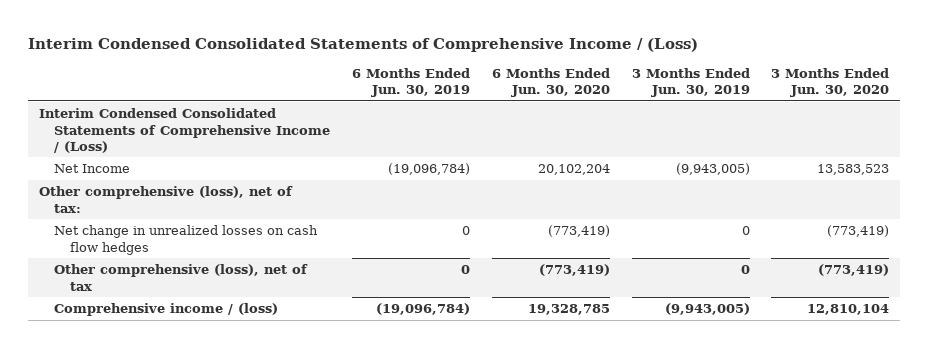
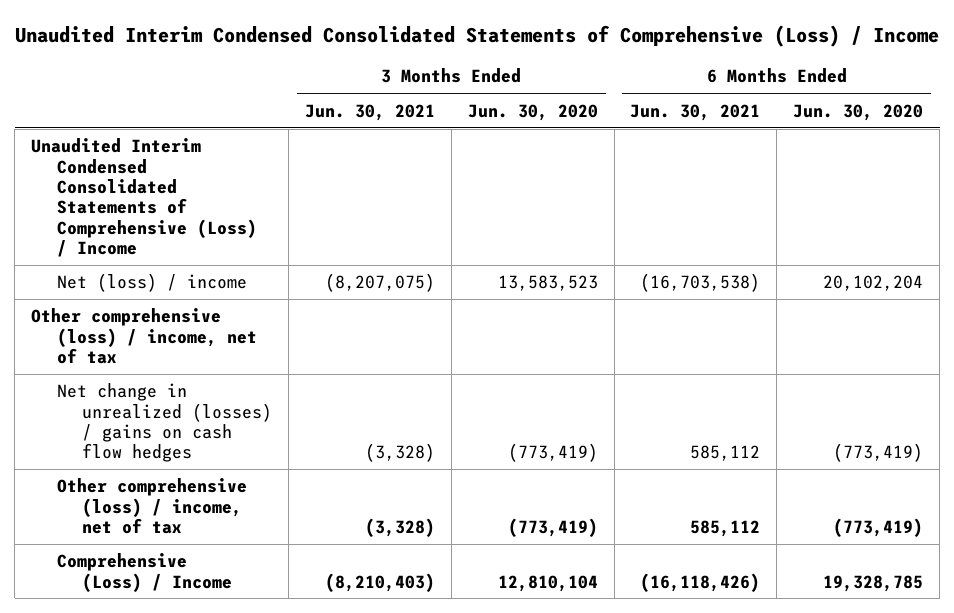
[28,37,699,52] Interim Condensed Consolidated Statements of Comprehensive Income / (Loss) -> [15,24,940,47] Unaudited Interim Condensed Consolidated Statements of Comprehensive (Loss) / Income
[352,68,471,98] 6 Months Ended Jun. 30, 2019 -> none
[631,68,750,98] 3 Months Ended Jun. 30, 2019 -> none
none -> [304,103,435,121] Jun. 30, 2021
none -> [630,103,761,121] Jun. 30, 2021
[39,108,331,153] Interim Condensed Consolidated Statements of Comprehensive Income / (Loss) -> [31,138,257,257] Unaudited Interim Condensed Consolidated Statements of Comprehensive (Loss) / Income
[54,164,131,174] Net Income -> [56,273,247,293] Net (loss) / income
[39,186,294,213] Other comprehensive (loss), net of tax: -> [31,308,257,364] Other comprehensive (loss) / income, net of tax
[54,225,319,255] Net change in unrealized losses on cash flow hedges -> [56,383,273,463] Net change in unrealized (losses) / gains on cash flow hedges
[54,264,309,291] Other comprehensive (loss), net of tax -> [56,478,247,534] Other comprehensive (loss) / income, net of tax
[54,303,279,317] Comprehensive income / (loss) -> [56,553,233,592] Comprehensive (Loss) / Income

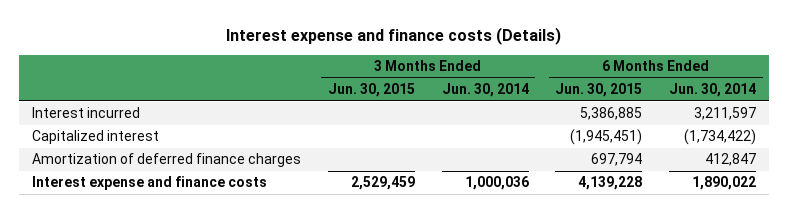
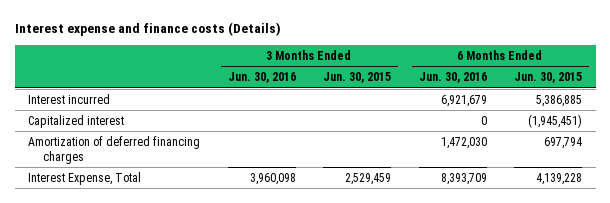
[441,83,529,98] Jun. 30, 2014 -> none
[668,83,756,98] Jun. 30, 2014 -> none
none -> [227,72,296,84] Jun. 30, 2016
none -> [418,72,487,84] Jun. 30, 2016
[32,153,302,168] Amortization of deferred finance charges -> [28,135,201,165] Amortization of deferred financing charges
[32,176,268,191] Interest expense and finance costs -> [28,171,142,185] Interest Expense, Total

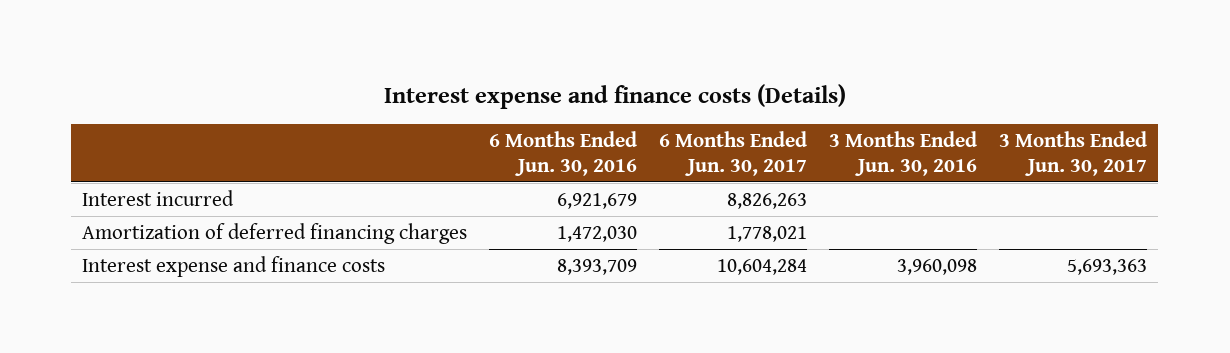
[323,72,392,84] Jun. 30, 2015 -> none
[513,72,582,84] Jun. 30, 2015 -> none
none -> [659,130,808,176] 6 Months Ended Jun. 30, 2017
none -> [999,130,1148,176] 3 Months Ended Jun. 30, 2017
[28,114,125,128] Capitalized interest -> none
[28,171,142,185] Interest Expense, Total -> [82,255,386,277] Interest expense and finance costs

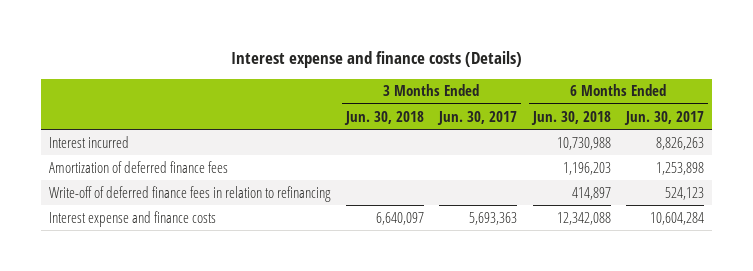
[489,130,638,176] 6 Months Ended Jun. 30, 2016 -> none
[829,130,978,176] 3 Months Ended Jun. 30, 2016 -> none
none -> [343,110,424,125] Jun. 30, 2018
none -> [530,110,611,125] Jun. 30, 2018
[82,222,468,244] Amortization of deferred financing charges -> [48,160,228,173] Amortization of deferred finance fees
[727,225,808,242] 1,778,021 -> [656,161,705,175] 1,253,898
none -> [48,185,331,202] Write-off of deferred finance fees in relation to refinancing

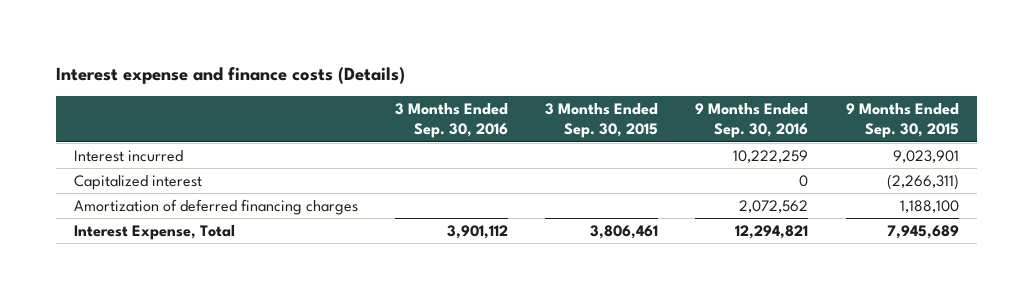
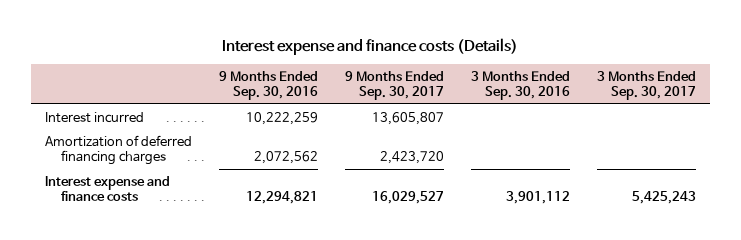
[545,103,659,139] 3 Months Ended Sep. 30, 2015 -> none
[845,103,959,139] 9 Months Ended Sep. 30, 2015 -> none
none -> [344,70,444,101] 9 Months Ended Sep. 30, 2017
none -> [597,70,697,101] 3 Months Ended Sep. 30, 2017
[74,174,203,190] Capitalized interest -> none
[74,224,236,240] Interest Expense, Total -> [44,175,170,202] Interest expense and finance costs

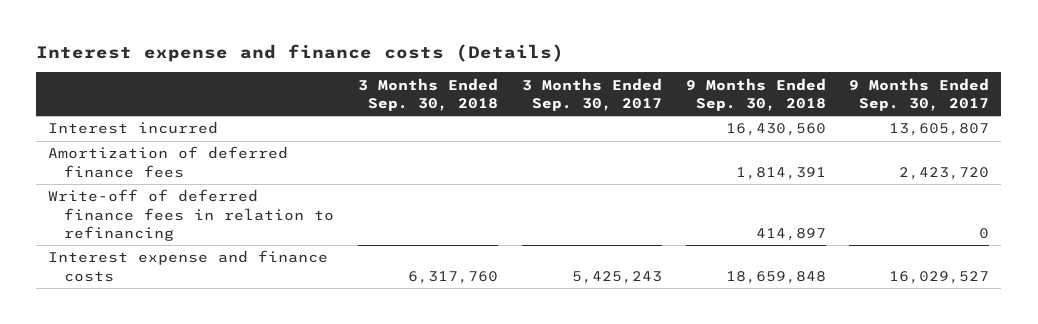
[218,70,318,101] 9 Months Ended Sep. 30, 2016 -> none
[471,70,571,101] 3 Months Ended Sep. 30, 2016 -> none
none -> [357,77,498,111] 3 Months Ended Sep. 30, 2018
none -> [685,77,826,111] 9 Months Ended Sep. 30, 2018
[44,134,192,166] Amortization of deferred financing charges -> [48,146,289,178] Amortization of deferred finance fees
none -> [48,189,334,241] Write-off of deferred finance fees in relation to refinancing

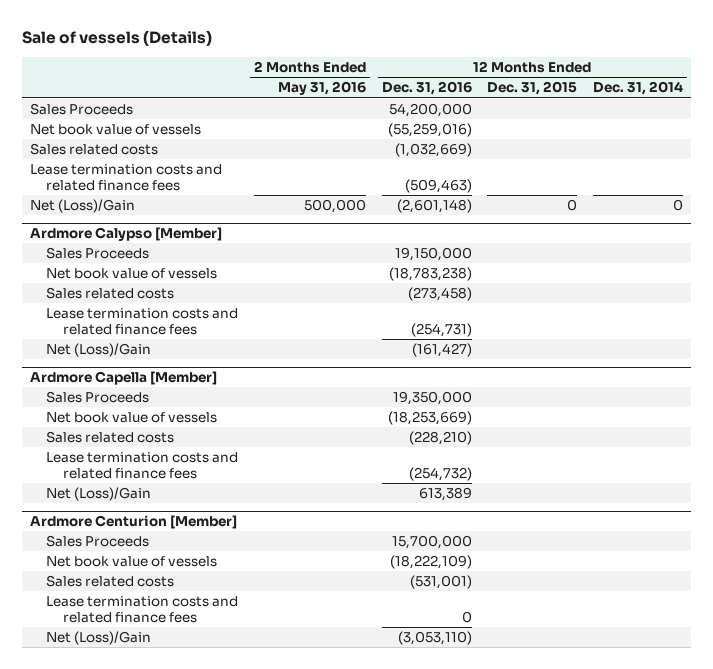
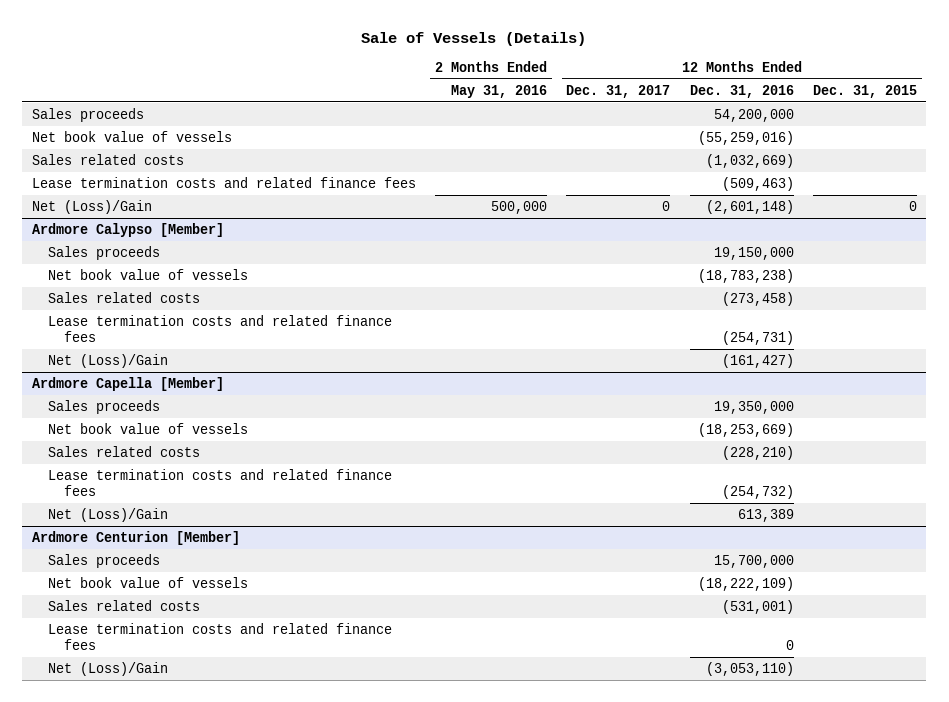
[22,30,213,47] Sale of vessels (Details) -> [361,31,587,46] Sale of Vessels (Details)
[593,81,684,96] Dec. 31, 2014 -> none
none -> [566,84,671,98] Dec. 31, 2017
[30,103,134,116] Sales Proceeds -> [31,107,144,122] Sales proceeds
[46,247,150,260] Sales Proceeds -> [47,245,160,260] Sales proceeds
[46,391,150,404] Sales Proceeds -> [47,399,160,414] Sales proceeds
[46,535,150,548] Sales Proceeds -> [47,553,160,568] Sales proceeds

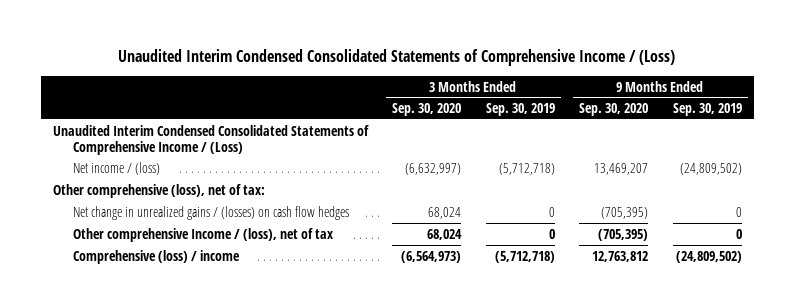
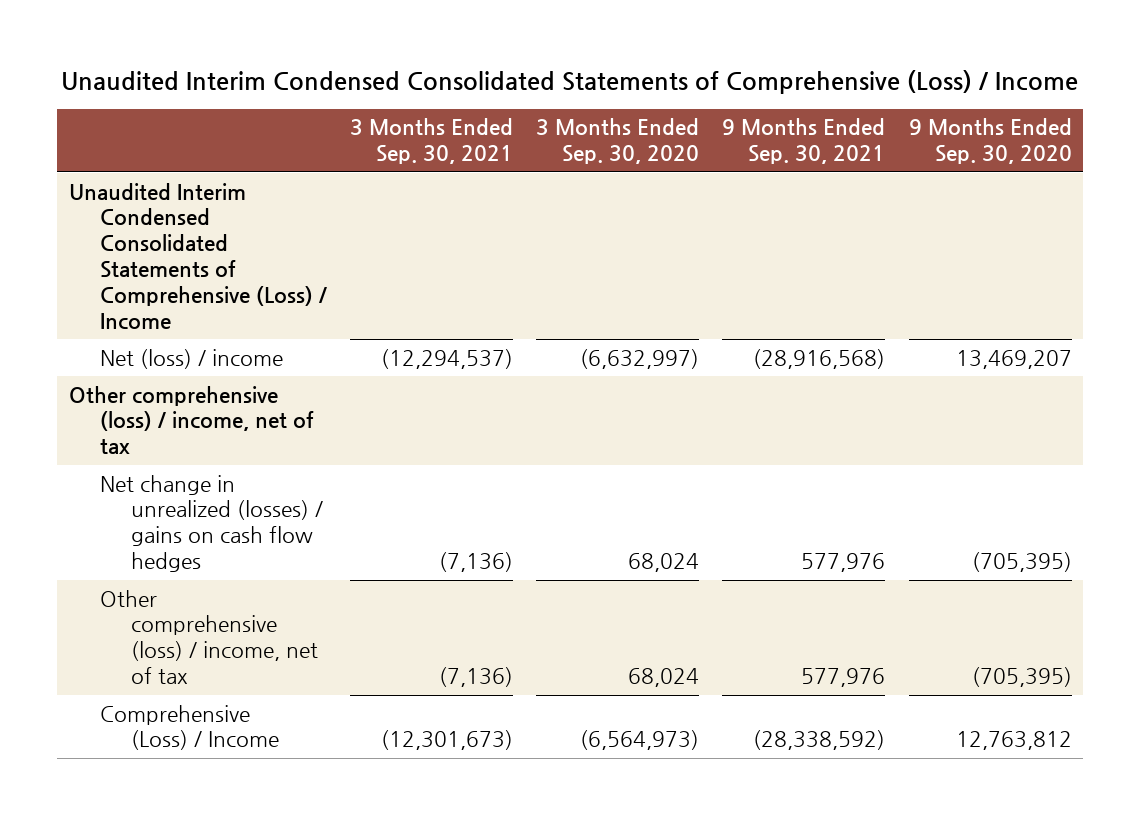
[118,49,676,67] Unaudited Interim Condensed Consolidated Statements of Comprehensive Income / (Loss) -> [61,69,1079,94] Unaudited Interim Condensed Consolidated Statements of Comprehensive (Loss) / Income
[485,103,555,117] Sep. 30, 2019 -> none
[672,103,742,117] Sep. 30, 2019 -> none
none -> [350,118,514,165] 3 Months Ended Sep. 30, 2021
none -> [722,118,886,165] 9 Months Ended Sep. 30, 2021
[52,124,369,155] Unaudited Interim Condensed Consolidated Statements of Comprehensive Income / (Loss) -> [68,182,328,330] Unaudited Interim Condensed Consolidated Statements of Comprehensive (Loss) / Income
[72,161,160,175] Net income / (loss) -> [100,348,284,369] Net (loss) / income
[52,183,265,198] Other comprehensive (loss), net of tax: -> [68,385,315,455] Other comprehensive (loss) / income, net of tax
[72,205,349,220] Net change in unrealized gains / (losses) on cash flow hedges -> [100,474,324,573] Net change in unrealized (losses) / gains on cash flow hedges
[72,227,333,242] Other comprehensive Income / (loss), net of tax -> [100,589,319,685] Other comprehensive (loss) / income, net of tax
[72,249,240,264] Comprehensive (loss) / income -> [100,704,280,751] Comprehensive (Loss) / Income

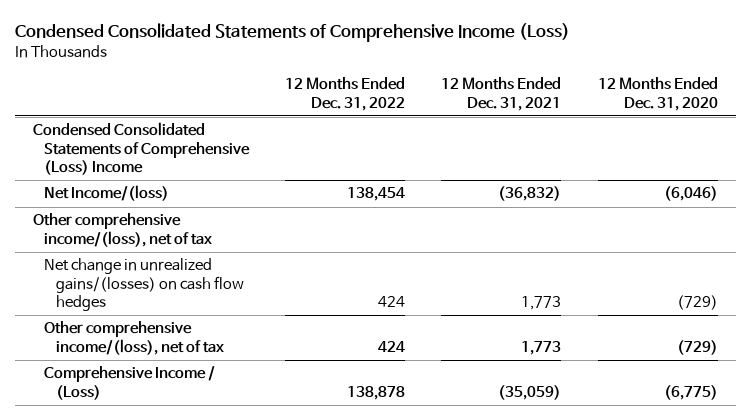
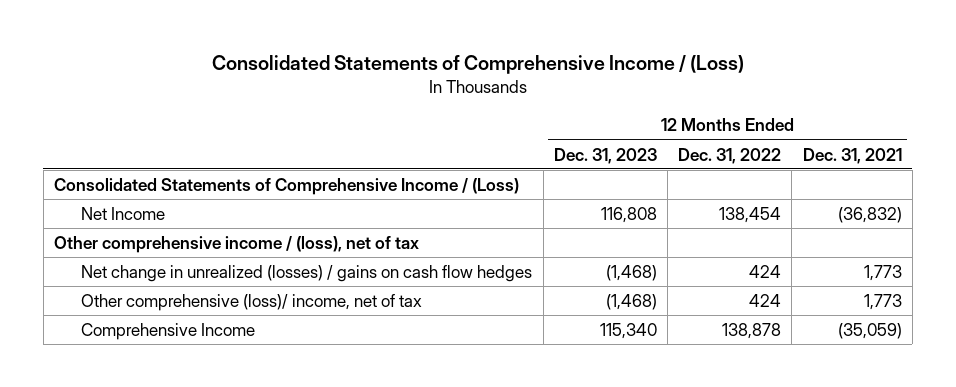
[14,23,570,43] Condensed Consolidated Statements of Comprehensive Income (Loss) -> [211,54,744,74] Consolidated Statements of Comprehensive Income / (Loss)
[597,77,718,111] 12 Months Ended Dec. 31, 2020 -> none
none -> [553,147,657,164] Dec. 31, 2023
[32,122,251,176] Condensed Consolidated Statements of Comprehensive (Loss) Income -> [54,177,520,195] Consolidated Statements of Comprehensive Income / (Loss)
[44,185,170,202] Net Income/(loss) -> [81,206,166,220] Net Income
[32,213,213,247] Other comprehensive income/(loss), net of tax -> [54,235,420,253] Other comprehensive income / (loss), net of tax
[44,258,244,312] Net change in unrealized gains/(losses) on cash flow hedges -> [81,264,533,282] Net change in unrealized (losses) / gains on cash flow hedges
[44,321,224,355] Other comprehensive income/(loss), net of tax -> [81,293,423,311] Other comprehensive (loss)/ income, net of tax
[44,366,216,400] Comprehensive Income / (Loss) -> [81,322,256,340] Comprehensive Income

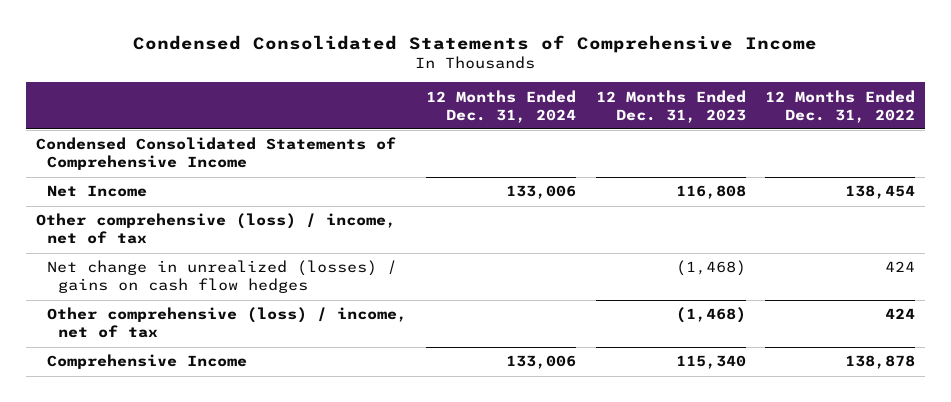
[211,54,744,74] Consolidated Statements of Comprehensive Income / (Loss) -> [133,34,818,53] Condensed Consolidated Statements of Comprehensive Income
[802,147,902,164] Dec. 31, 2021 -> none
none -> [426,89,577,123] 12 Months Ended Dec. 31, 2024
[54,177,520,195] Consolidated Statements of Comprehensive Income / (Loss) -> [36,137,397,171] Condensed Consolidated Statements of Comprehensive Income
[54,235,420,253] Other comprehensive income / (loss), net of tax -> [36,213,397,245] Other comprehensive (loss) / income, net of tax
[81,293,423,311] Other comprehensive (loss)/ income, net of tax -> [47,307,408,339] Other comprehensive (loss) / income, net of tax

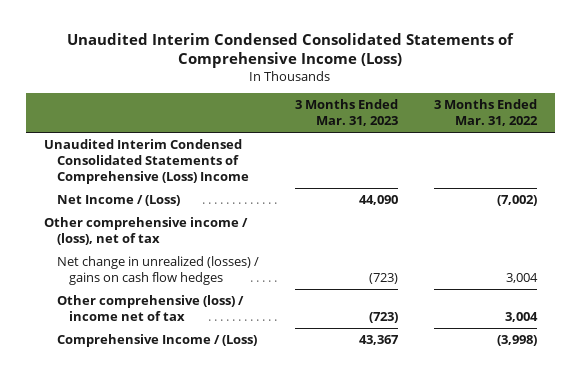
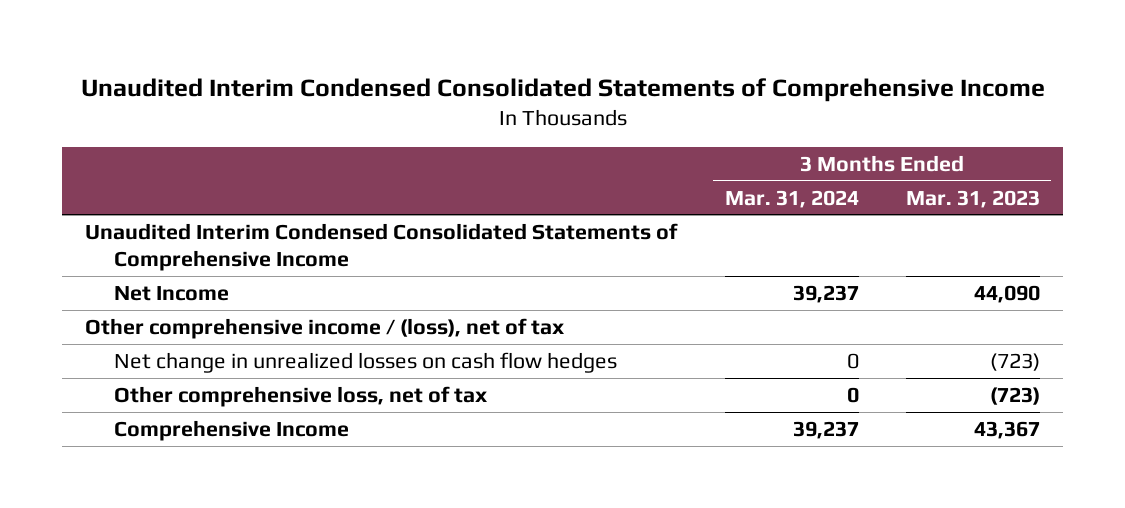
[67,32,515,69] Unaudited Interim Condensed Consolidated Statements of Comprehensive Income (Loss) -> [80,77,1045,102] Unaudited Interim Condensed Consolidated Statements of Comprehensive Income
[433,99,538,127] 3 Months Ended Mar. 31, 2022 -> none
none -> [724,189,859,208] Mar. 31, 2024
[43,138,249,184] Unaudited Interim Condensed Consolidated Statements of Comprehensive (Loss) Income -> [85,223,679,271] Unaudited Interim Condensed Consolidated Statements of Comprehensive Income
[56,194,180,206] Net Income / (Loss) -> [114,286,230,302] Net Income
[56,255,259,285] Net change in unrealized (losses) / gains on cash flow hedges -> [114,352,618,374] Net change in unrealized losses on cash flow hedges
[56,294,244,321] Other comprehensive (loss) / income net of tax -> [114,386,489,408] Other comprehensive loss, net of tax
[56,333,257,347] Comprehensive Income / (Loss) -> [114,420,350,442] Comprehensive Income

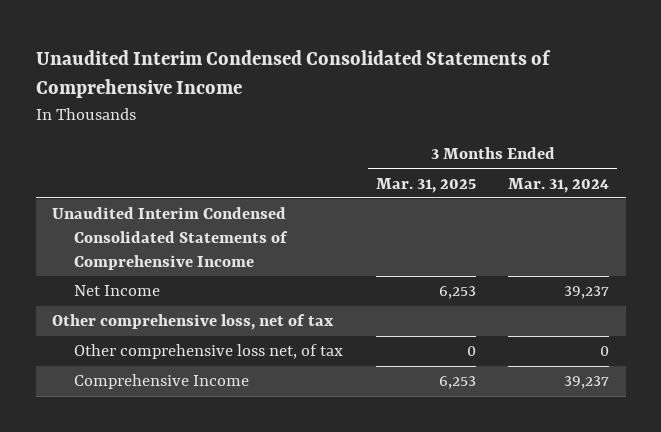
[905,189,1040,208] Mar. 31, 2023 -> none
none -> [375,177,476,193] Mar. 31, 2025
[114,352,618,374] Net change in unrealized losses on cash flow hedges -> none
[85,318,566,340] Other comprehensive income / (loss), net of tax -> [51,314,334,331] Other comprehensive loss, net of tax
[114,386,489,408] Other comprehensive loss, net of tax -> [74,344,344,360] Other comprehensive loss net, of tax

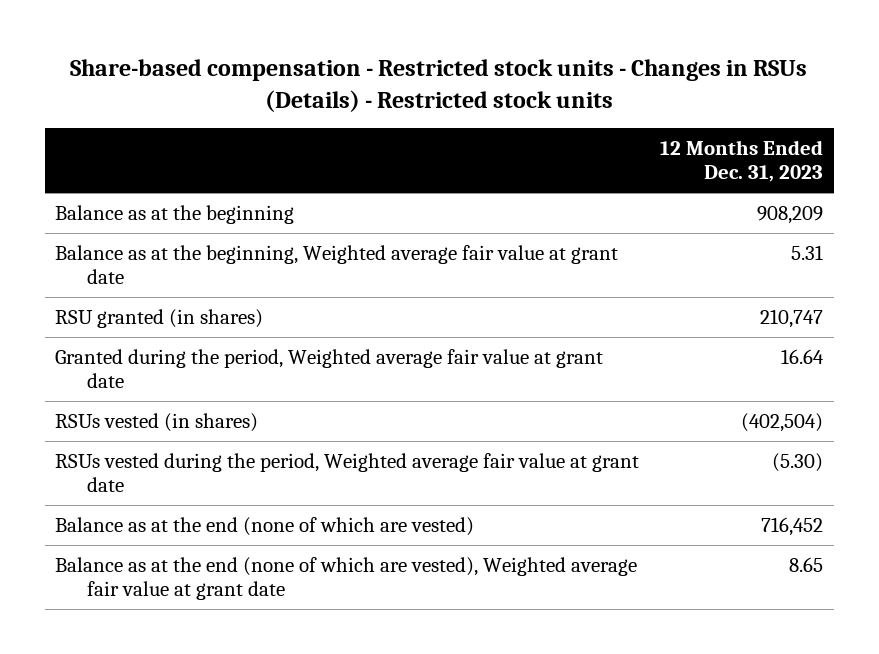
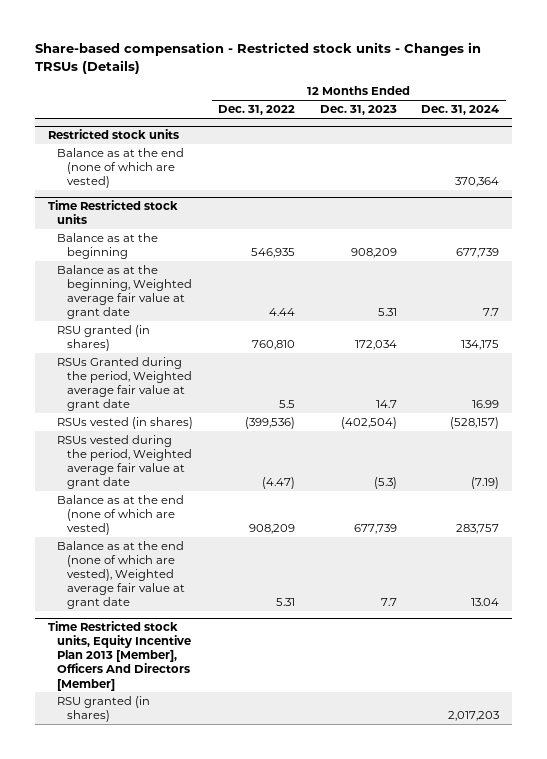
[70,59,808,112] Share-based compensation - Restricted stock units - Changes in RSUs (Details) - Restricted stock units -> [35,42,482,74] Share-based compensation - Restricted stock units - Changes in TRSUs (Details)
none -> [217,105,295,116] Dec. 31, 2022
none -> [421,105,500,116] Dec. 31, 2024
none -> [47,128,179,139] Restricted stock units
none -> [57,147,185,189] Balance as at the end (none of which are vested)
none -> [47,199,178,225] Time Restricted stock units
[760,308,824,328] 210,747 -> [354,340,397,351] 172,034
[55,348,604,388] Granted during the period, Weighted average fair value at grant date -> [57,356,192,412] RSUs Granted during the period, Weighted average fair value at grant date
[781,348,825,364] 16.64 -> [375,400,397,409] 14.7
[772,452,824,472] (5.30) -> [373,477,397,490] (5.3)
[761,516,824,536] 716,452 -> [353,524,397,535] 677,739
[789,556,824,572] 8.65 -> [380,598,397,607] 7.7
none -> [47,620,192,691] Time Restricted stock units, Equity Incentive Plan 2013 [Member], Officers And Directors [Member]
none -> [57,695,151,723] RSU granted (in shares)

